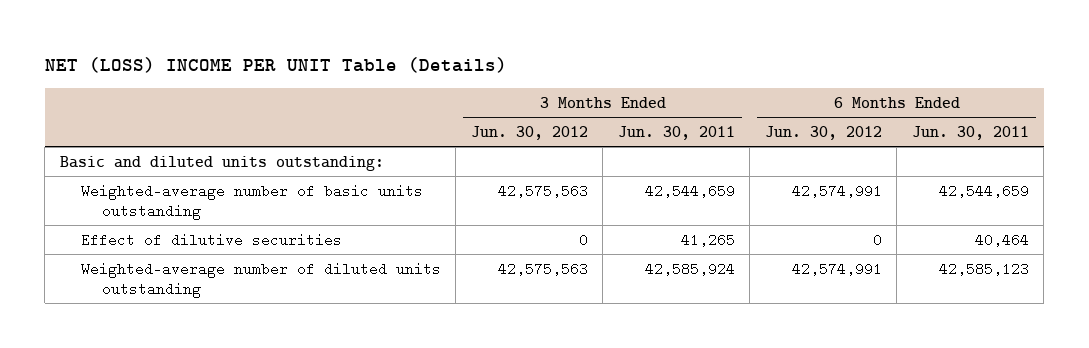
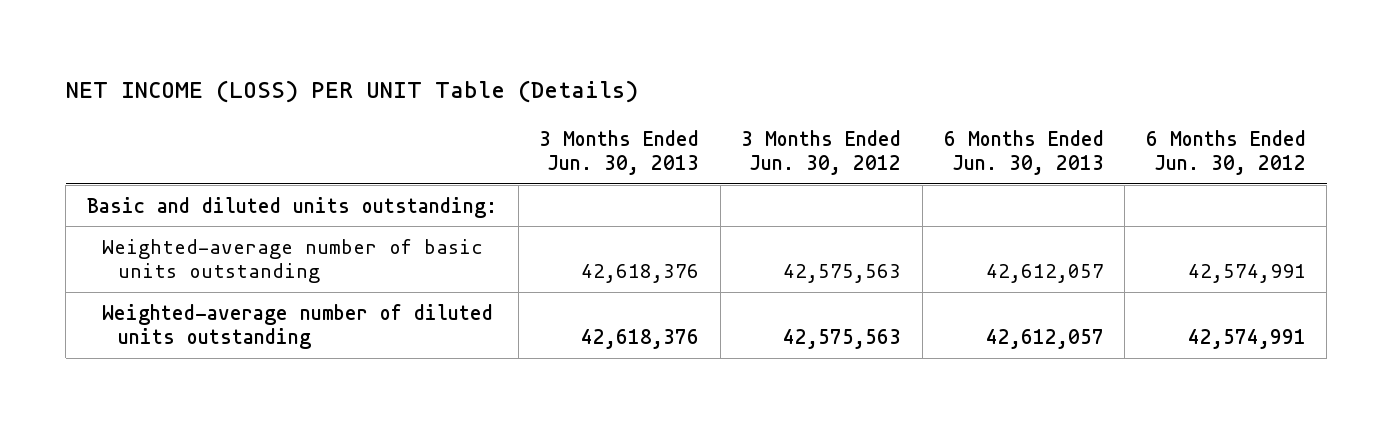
[44,57,507,74] NET (LOSS) INCOME PER UNIT Table (Details) -> [65,79,638,103] NET INCOME (LOSS) PER UNIT Table (Details)
[617,125,735,140] Jun. 30, 2011 -> none
[911,125,1029,140] Jun. 30, 2011 -> none
none -> [539,129,700,176] 3 Months Ended Jun. 30, 2013
none -> [943,129,1104,176] 6 Months Ended Jun. 30, 2013
[80,232,342,247] Effect of dilutive securities -> none

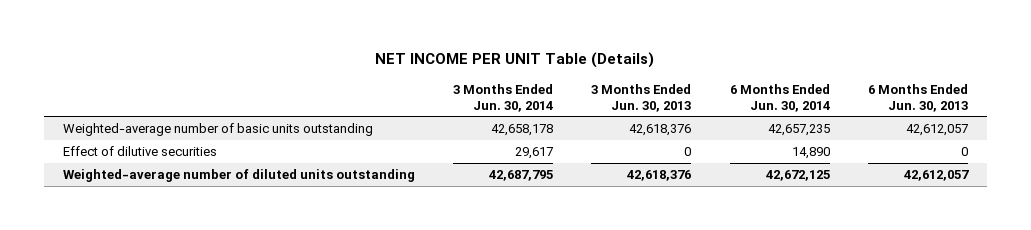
[65,79,638,103] NET INCOME (LOSS) PER UNIT Table (Details) -> [375,52,655,69] NET INCOME PER UNIT Table (Details)
[741,129,902,176] 3 Months Ended Jun. 30, 2012 -> none
[1145,129,1306,176] 6 Months Ended Jun. 30, 2012 -> none
none -> [453,83,554,112] 3 Months Ended Jun. 30, 2014
none -> [729,83,830,112] 6 Months Ended Jun. 30, 2014
[86,196,497,218] Basic and diluted units outstanding: -> none
none -> [63,145,218,156] Effect of dilutive securities

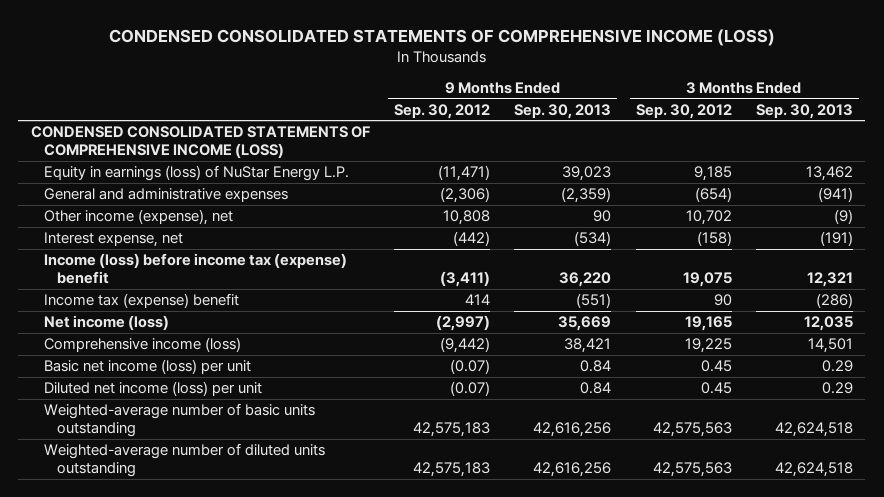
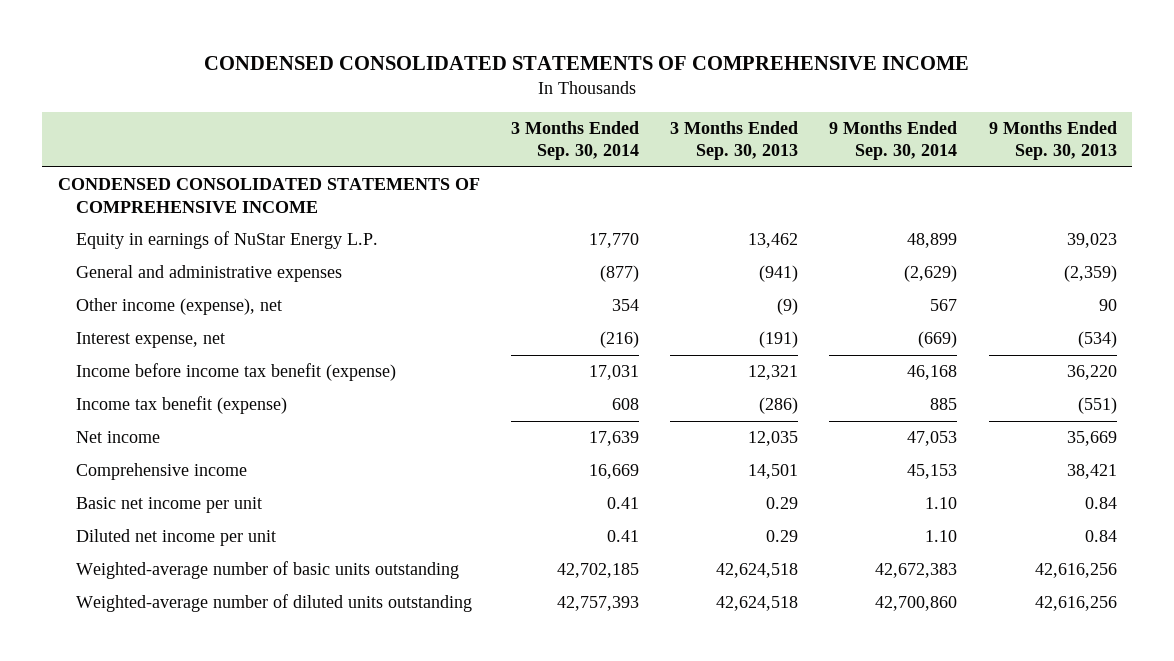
[108,28,775,46] CONDENSED CONSOLIDATED STATEMENTS OF COMPREHENSIVE INCOME (LOSS) -> [204,55,970,70] CONDENSED CONSOLIDATED STATEMENTS OF COMPREHENSIVE INCOME
[393,103,490,119] Sep. 30, 2012 -> none
[635,103,732,119] Sep. 30, 2012 -> none
none -> [510,120,639,161] 3 Months Ended Sep. 30, 2014
none -> [829,120,958,161] 9 Months Ended Sep. 30, 2014
[30,126,370,158] CONDENSED CONSOLIDATED STATEMENTS OF COMPREHENSIVE INCOME (LOSS) -> [57,178,480,213] CONDENSED CONSOLIDATED STATEMENTS OF COMPREHENSIVE INCOME
[43,165,349,182] Equity in earnings (loss) of NuStar Energy L.P. -> [75,231,378,250] Equity in earnings of NuStar Energy L.P.
[43,253,347,284] Income (loss) before income tax (expense) benefit -> [75,363,396,382] Income before income tax benefit (expense)
[43,293,239,309] Income tax (expense) benefit -> [75,396,287,415] Income tax benefit (expense)
[43,315,169,331] Net income (loss) -> [75,431,160,444] Net income
[43,337,241,353] Comprehensive income (loss) -> [75,463,247,481] Comprehensive income
[43,359,251,375] Basic net income (loss) per unit -> [75,497,262,514] Basic net income per unit
[43,381,262,397] Diluted net income (loss) per unit -> [75,529,276,547] Diluted net income per unit

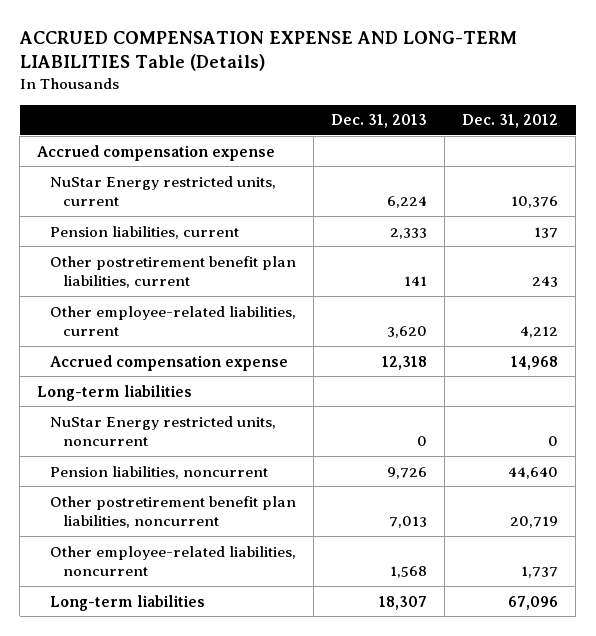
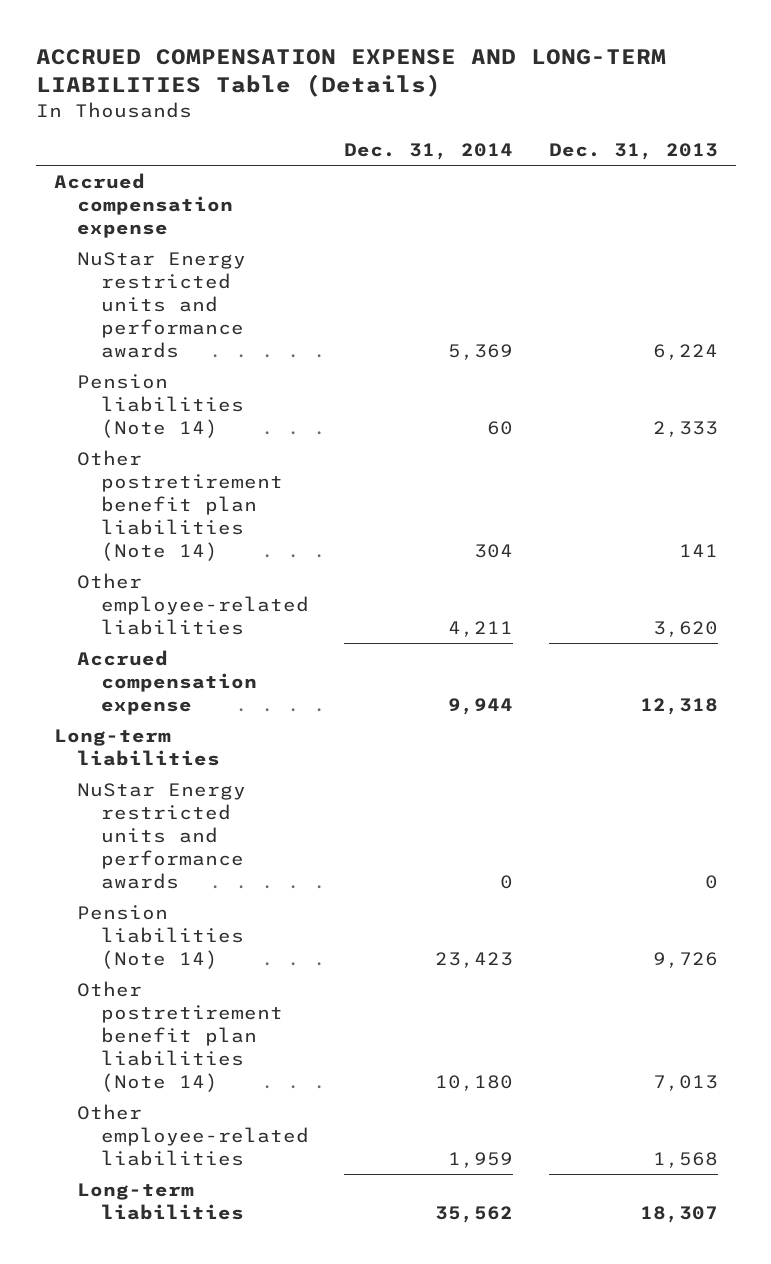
[462,114,559,129] Dec. 31, 2012 -> none
none -> [344,143,514,161] Dec. 31, 2014
[50,175,277,206] NuStar Energy restricted units, current -> [77,251,247,359] NuStar Energy restricted units and performance awards
[50,225,240,239] Pension liabilities, current -> [77,373,244,438] Pension liabilities (Note 14)
[50,255,297,288] Other postretirement benefit plan liabilities, current -> [77,449,283,562] Other postretirement benefit plan liabilities (Note 14)
[50,305,297,336] Other employee-related liabilities, current -> [77,572,309,635] Other employee-related liabilities
[50,415,277,446] NuStar Energy restricted units, noncurrent -> [77,782,247,890] NuStar Energy restricted units and performance awards
[50,465,269,479] Pension liabilities, noncurrent -> [77,904,244,969] Pension liabilities (Note 14)
[50,495,297,528] Other postretirement benefit plan liabilities, noncurrent -> [77,980,283,1093] Other postretirement benefit plan liabilities (Note 14)
[50,545,297,576] Other employee-related liabilities, noncurrent -> [77,1103,309,1166] Other employee-related liabilities

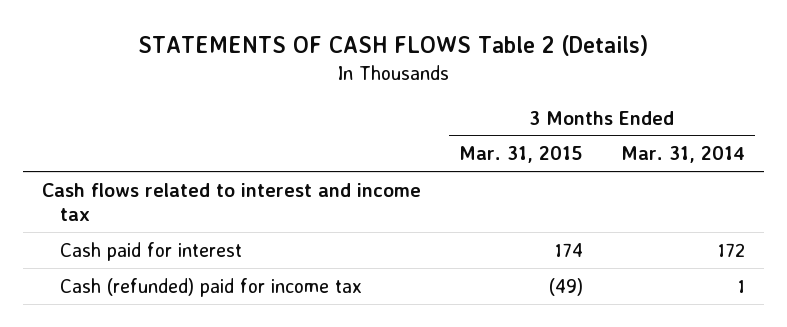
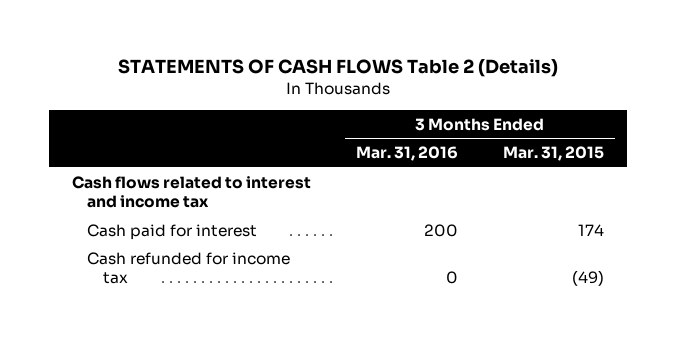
[621,146,746,164] Mar. 31, 2014 -> none
none -> [355,146,458,162] Mar. 31, 2016
[60,277,363,297] Cash (refunded) paid for income tax -> [87,251,291,284] Cash refunded for income tax

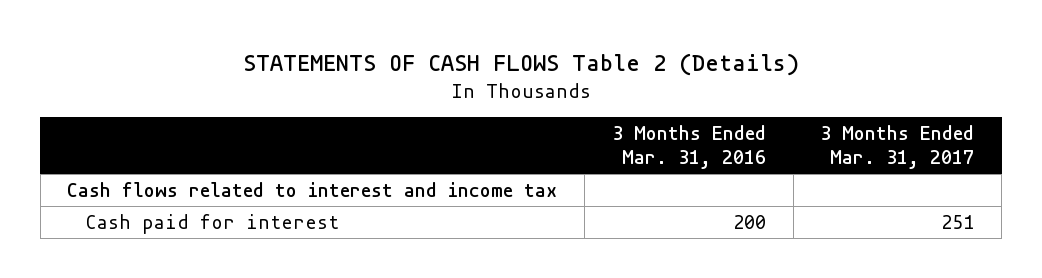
[502,146,604,162] Mar. 31, 2015 -> none
none -> [820,125,975,169] 3 Months Ended Mar. 31, 2017
[87,251,291,284] Cash refunded for income tax -> none

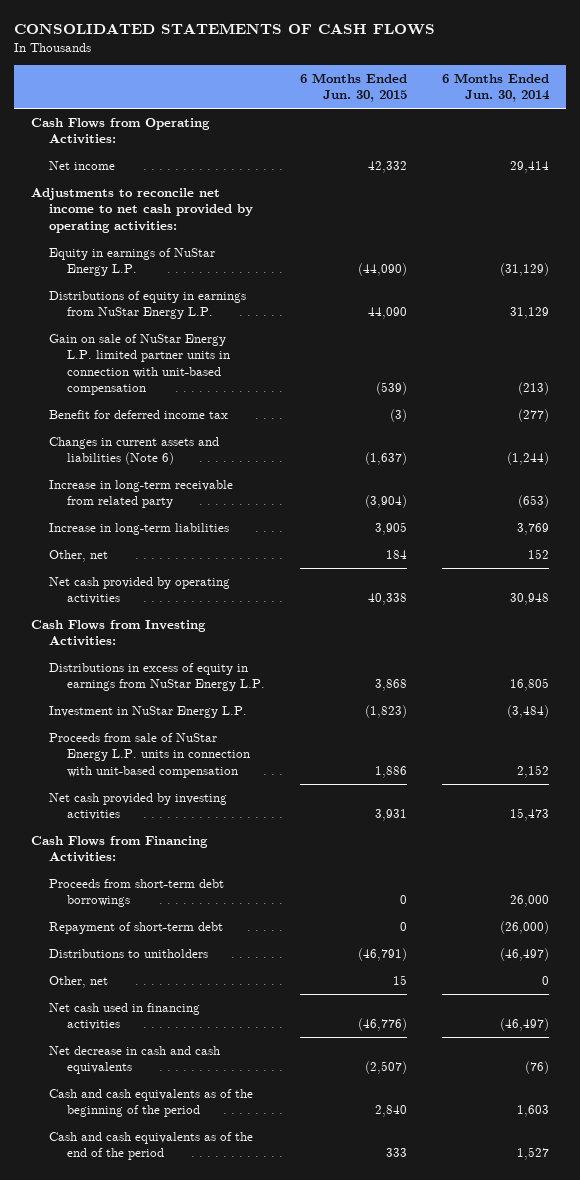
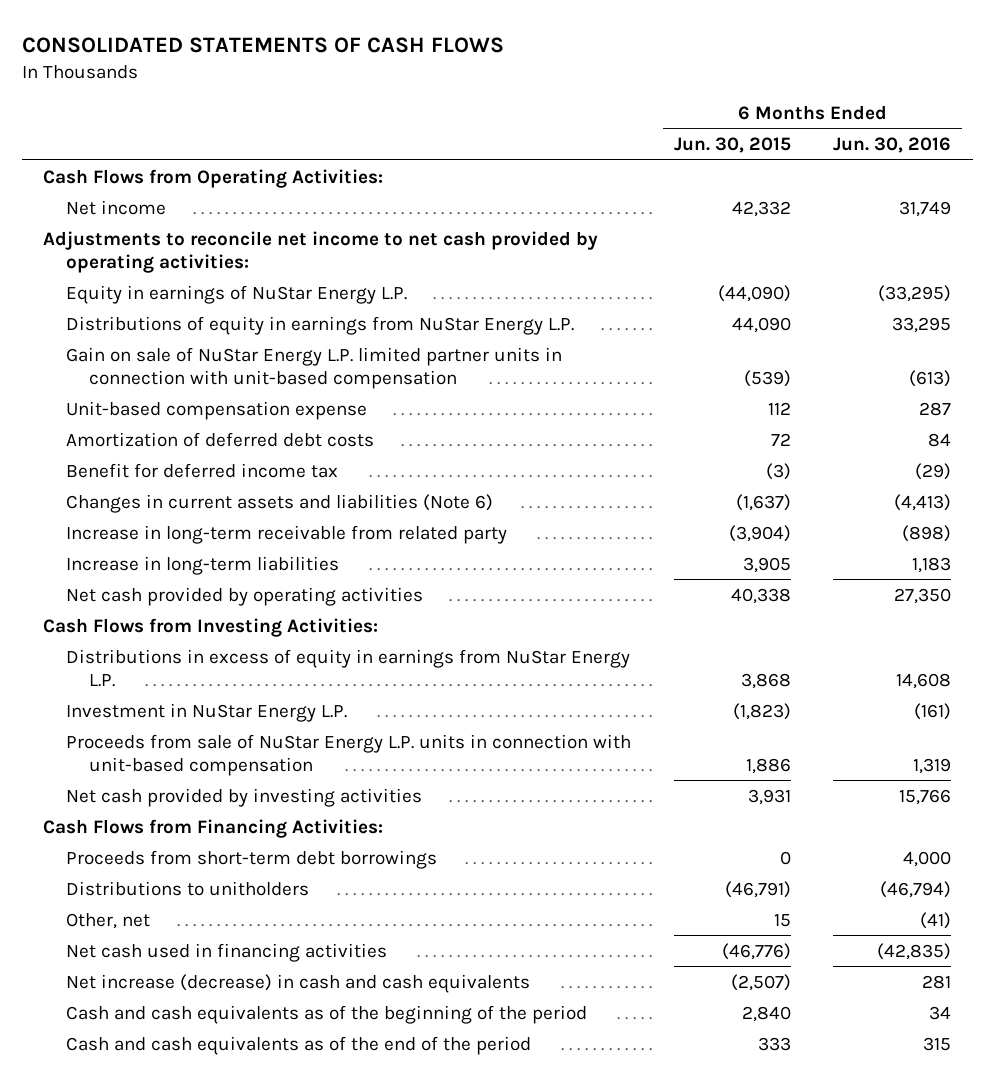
[441,72,550,103] 6 Months Ended Jun. 30, 2014 -> none
none -> [833,136,952,153] Jun. 30, 2016
none -> [66,400,368,420] Unit-based compensation expense
none -> [66,431,375,447] Amortization of deferred debt costs
[49,549,109,562] Other, net -> none
[49,921,224,934] Repayment of short-term debt -> none
[49,1045,221,1075] Net decrease in cash and cash equivalents -> [66,973,531,993] Net increase (decrease) in cash and cash equivalents

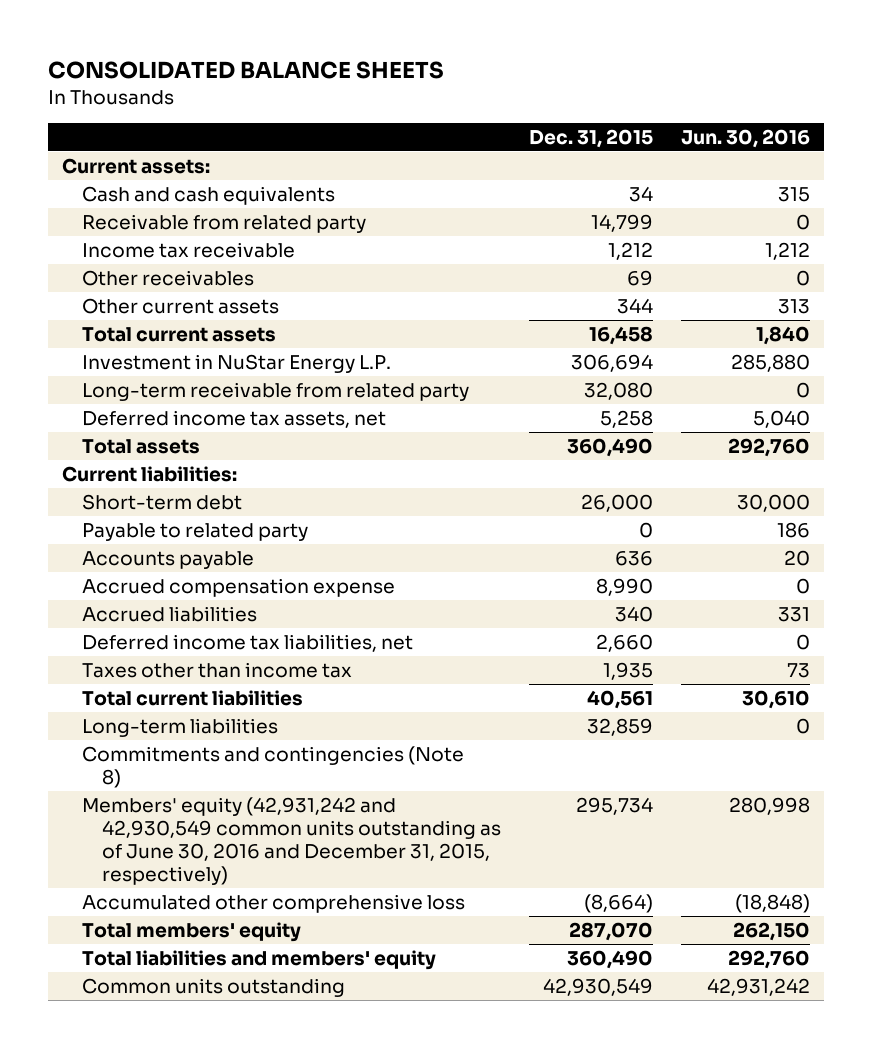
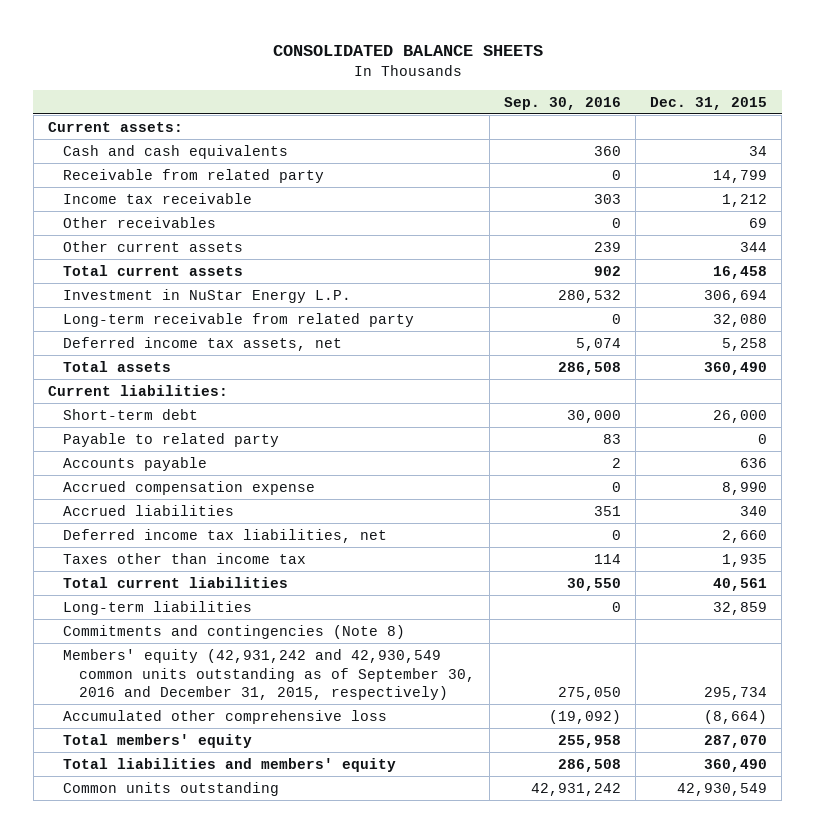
[680,128,810,148] Jun. 30, 2016 -> none
none -> [504,96,622,110] Sep. 30, 2016
[82,796,501,886] Members' equity (42,931,242 and 42,930,549 common units outstanding as of June 30, 2016 and December 31, 2015, respectively) -> [63,648,476,701] Members' equity (42,931,242 and 42,930,549 common units outstanding as of September 30, 2016 and December 31, 2015, respectively)

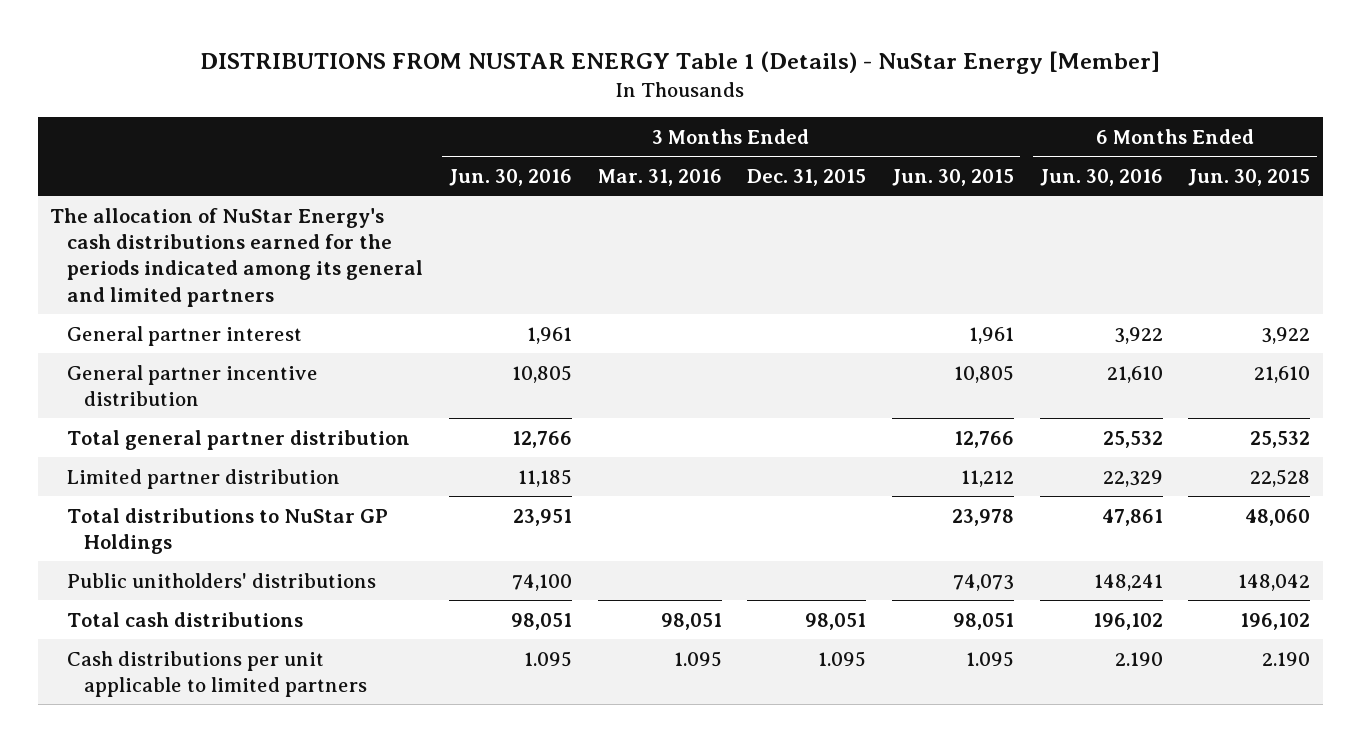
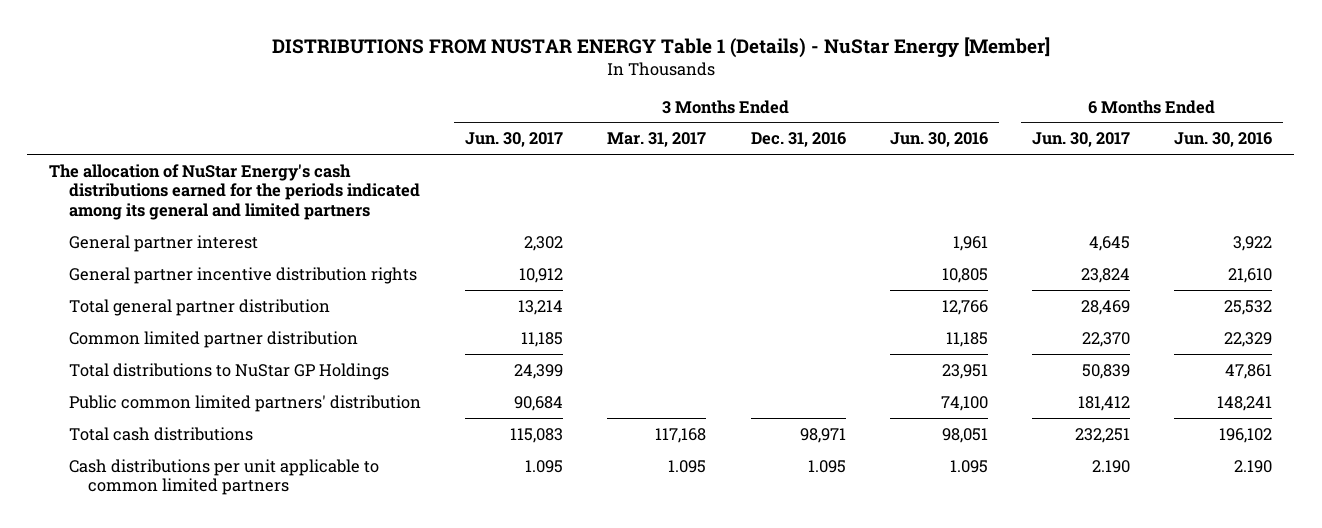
[597,168,722,186] Mar. 31, 2016 -> none
[747,168,867,186] Dec. 31, 2015 -> none
[891,168,1014,186] Jun. 30, 2015 -> none
[1188,168,1311,186] Jun. 30, 2015 -> none
none -> [465,132,564,148] Jun. 30, 2017
none -> [607,132,707,148] Mar. 31, 2017
none -> [750,132,846,148] Dec. 31, 2016
none -> [1032,132,1131,148] Jun. 30, 2017
[67,364,319,406] General partner incentive distribution -> [68,266,417,284] General partner incentive distribution rights
[67,468,341,489] Limited partner distribution -> [68,330,358,348] Common limited partner distribution
[67,572,377,588] Public unitholders' distributions -> [68,394,421,412] Public common limited partners' distribution
[67,650,367,697] Cash distributions per unit applicable to limited partners -> [68,458,379,496] Cash distributions per unit applicable to common limited partners

